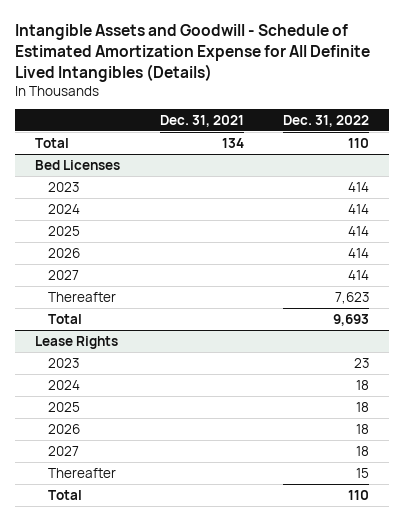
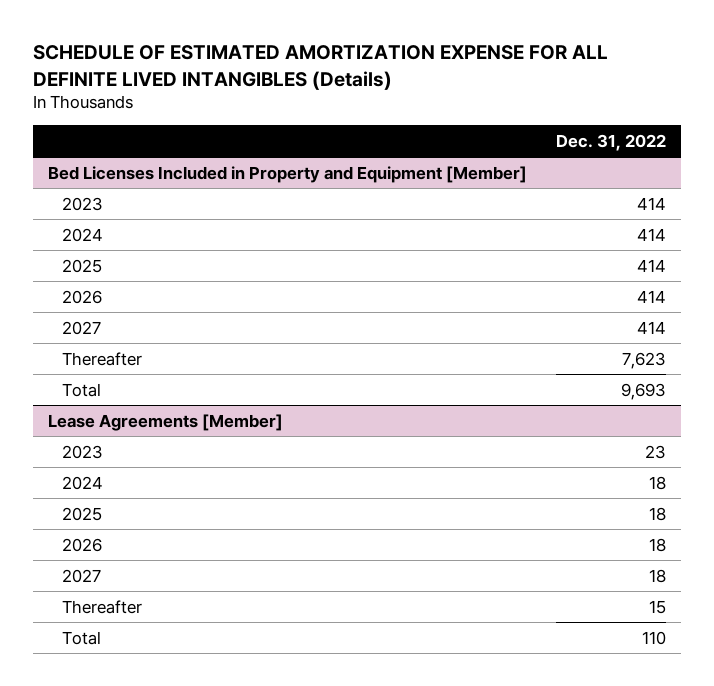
[15,23,371,82] Intangible Assets and Goodwill - Schedule of Estimated Amortization Expense for All Definite Lived Intangibles (Details) -> [33,45,609,90] SCHEDULE OF ESTIMATED AMORTIZATION EXPENSE FOR ALL DEFINITE LIVED INTANGIBLES (Details)
[159,114,244,127] Dec. 31, 2021 -> none
[34,137,69,148] Total -> none
[34,159,120,170] Bed Licenses -> none
none -> [47,165,527,183] Bed Licenses Included in Property and Equipment [Member]
[34,335,118,349] Lease Rights -> [47,413,283,431] Lease Agreements [Member]

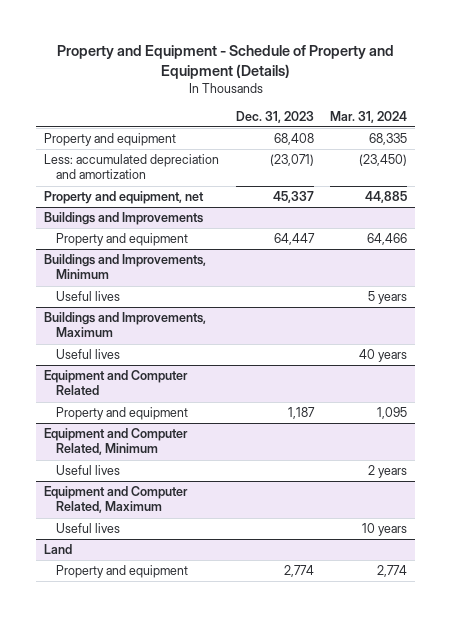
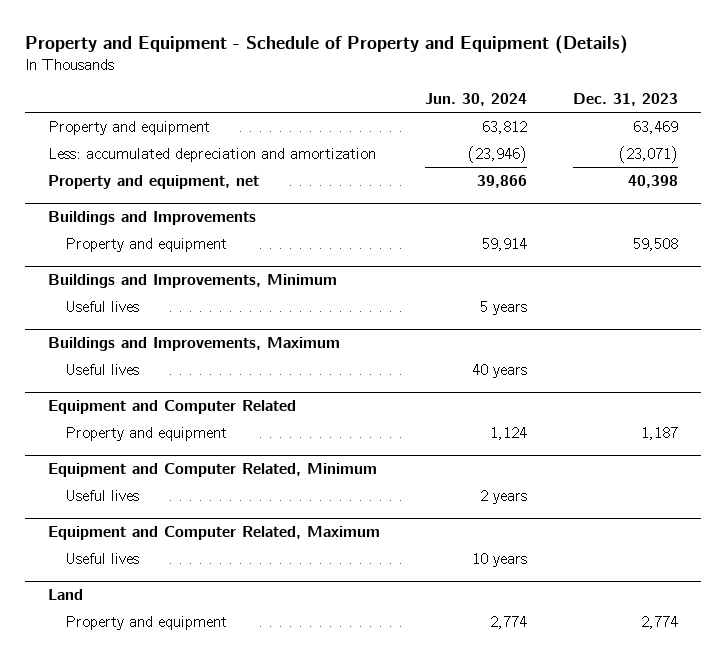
[329,110,407,123] Mar. 31, 2024 -> none
none -> [425,93,528,107] Jun. 30, 2024
[273,133,314,146] 68,408 -> [632,120,678,134] 63,469
[272,191,314,204] 45,337 -> [627,174,678,188] 40,398
[273,233,315,246] 64,447 -> [632,237,678,251] 59,508

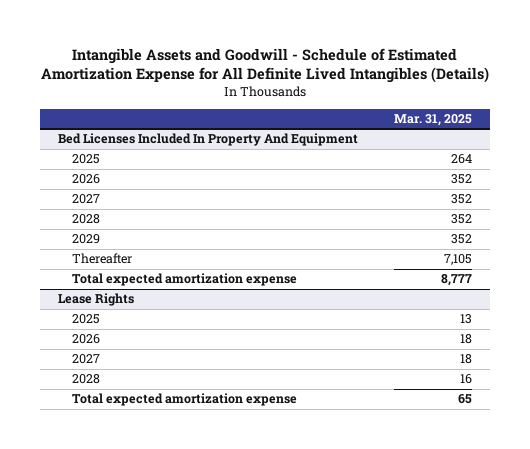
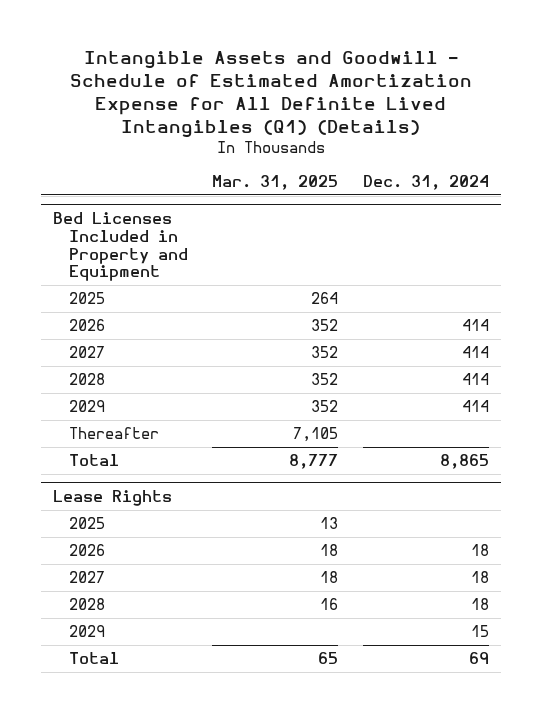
[41,47,490,84] Intangible Assets and Goodwill - Schedule of Estimated Amortization Expense for All Definite Lived Intangibles (Details) -> [69,50,472,139] Intangible Assets and Goodwill - Schedule of Estimated Amortization Expense for All Definite Lived Intangibles (Q1) (Details)
none -> [362,175,489,191] Dec. 31, 2024
[58,133,359,147] Bed Licenses Included In Property And Equipment -> [52,211,188,282] Bed Licenses Included in Property and Equipment
[71,273,297,287] Total expected amortization expense -> [68,453,119,466] Total
none -> [68,624,105,637] 2029
[71,393,297,407] Total expected amortization expense -> [68,651,119,664] Total

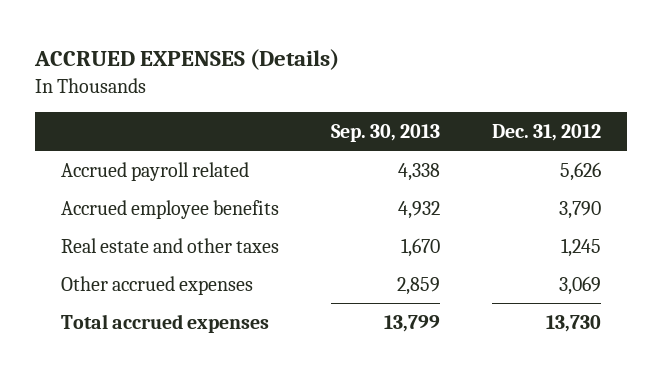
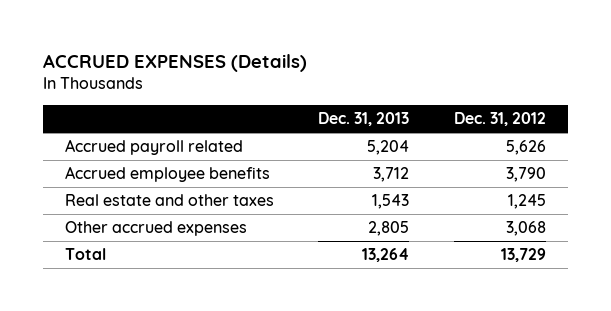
[331,123,441,142] Sep. 30, 2013 -> none
none -> [318,112,410,127] Dec. 31, 2013
[559,275,602,295] 3,069 -> [505,221,546,237] 3,068
[61,313,270,333] Total accrued expenses -> [65,248,107,261] Total
[546,314,602,332] 13,730 -> [500,248,546,263] 13,729

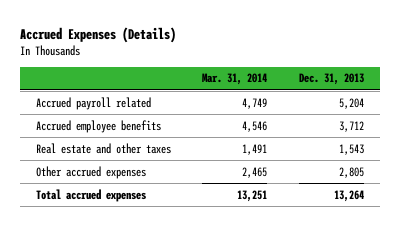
[42,53,307,72] ACCRUED EXPENSES (Details) -> [20,26,177,43] Accrued Expenses (Details)
[453,112,546,127] Dec. 31, 2012 -> none
none -> [202,73,268,86] Mar. 31, 2014
[65,248,107,261] Total -> [35,188,146,202] Total accrued expenses

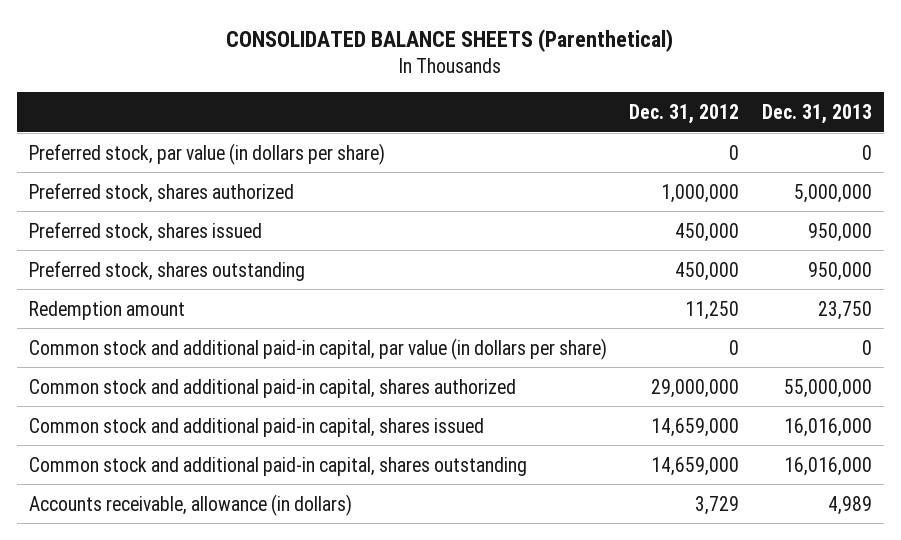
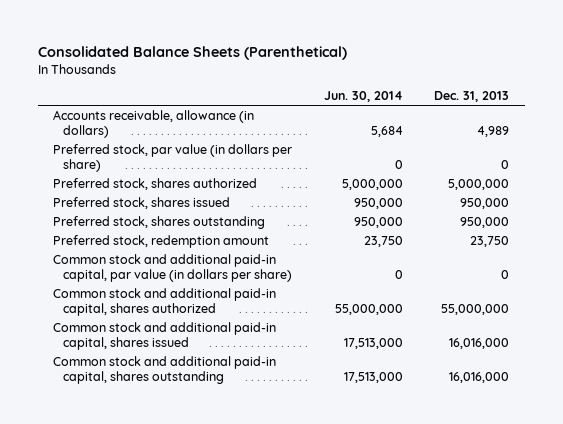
[226,29,674,53] CONSOLIDATED BALANCE SHEETS (Parenthetical) -> [37,45,347,60] Consolidated Balance Sheets (Parenthetical)
[629,103,740,124] Dec. 31, 2012 -> none
none -> [323,91,403,103] Jun. 30, 2014
[28,493,352,516] Accounts receivable, allowance (in dollars) -> [53,109,255,139] Accounts receivable, allowance (in dollars)
[28,300,185,320] Redemption amount -> [53,234,270,248] Preferred stock, redemption amount

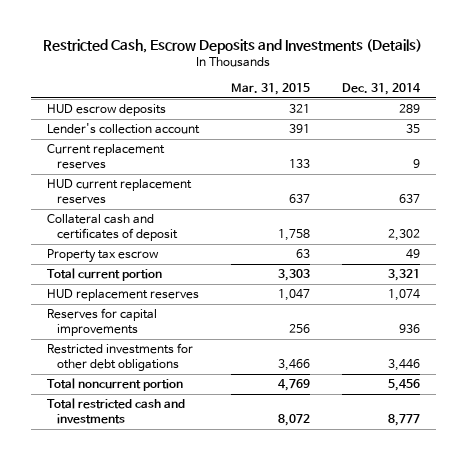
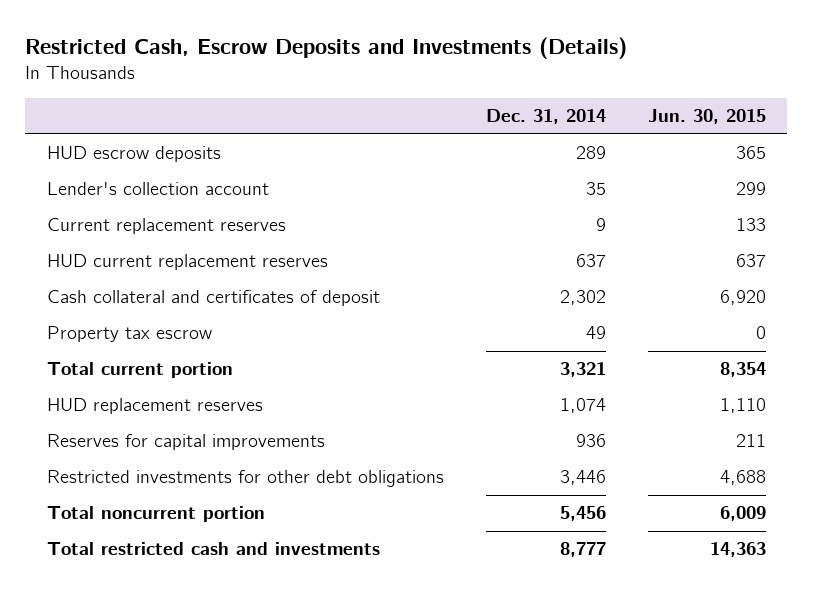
[230,83,310,96] Mar. 31, 2015 -> none
none -> [648,109,767,125] Jun. 30, 2015
[46,214,179,242] Collateral cash and certificates of deposit -> [46,290,380,307] Cash collateral and certificates of deposit

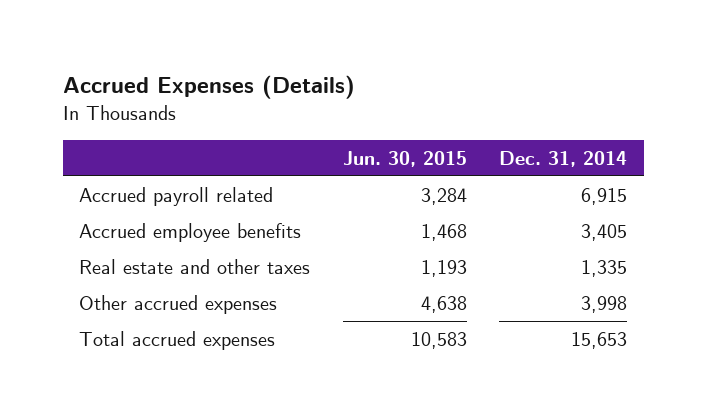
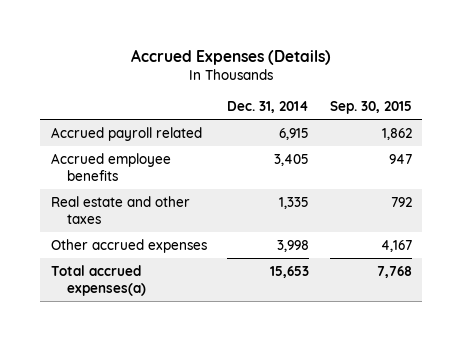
[342,150,467,167] Jun. 30, 2015 -> none
none -> [329,101,412,115] Sep. 30, 2015
[78,330,275,350] Total accrued expenses -> [50,264,146,296] Total accrued expenses(a)

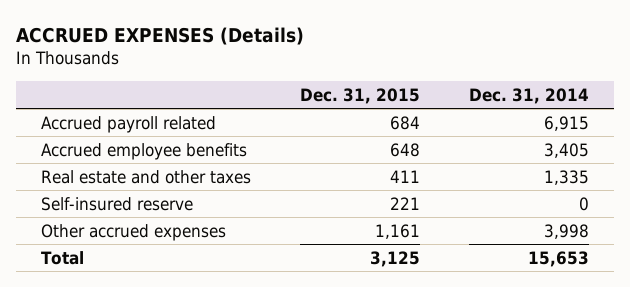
[131,48,332,65] Accrued Expenses (Details) -> [16,27,305,46] ACCRUED EXPENSES (Details)
[329,101,412,115] Sep. 30, 2015 -> none
none -> [300,87,421,104] Dec. 31, 2015
none -> [40,196,193,211] Self-insured reserve
[50,264,146,296] Total accrued expenses(a) -> [40,250,84,265] Total

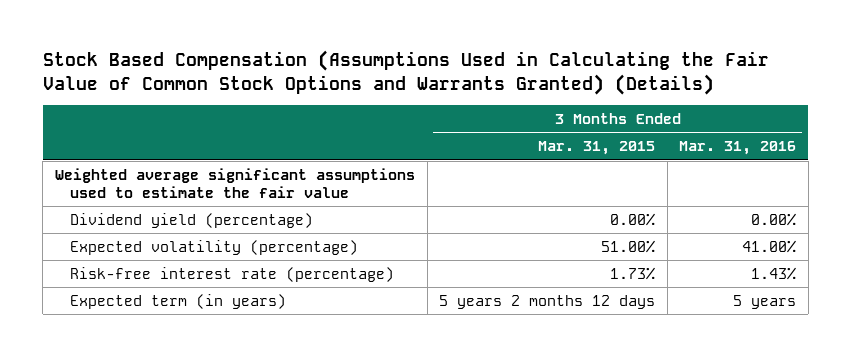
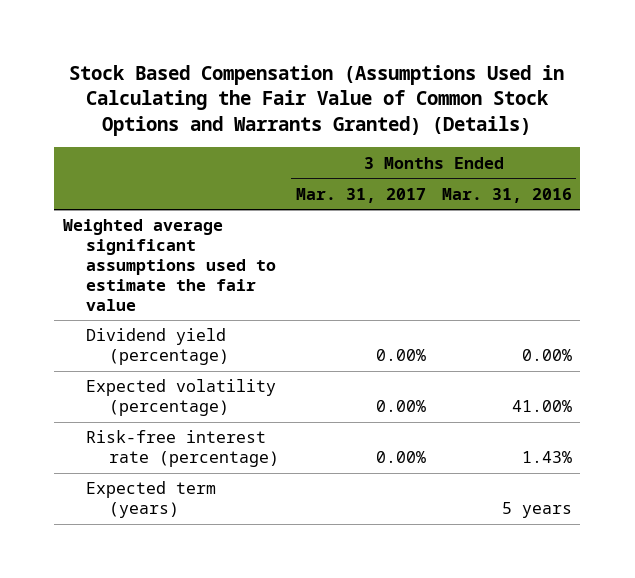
[538,141,656,156] Mar. 31, 2015 -> none
none -> [295,187,426,203] Mar. 31, 2017
[70,293,287,309] Expected term (in years) -> [85,481,216,519] Expected term (years)

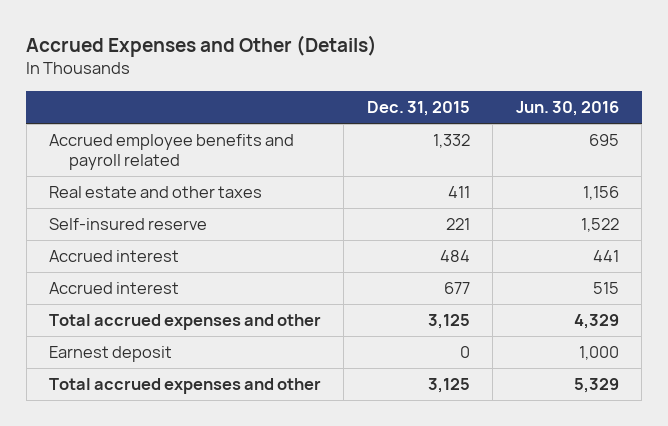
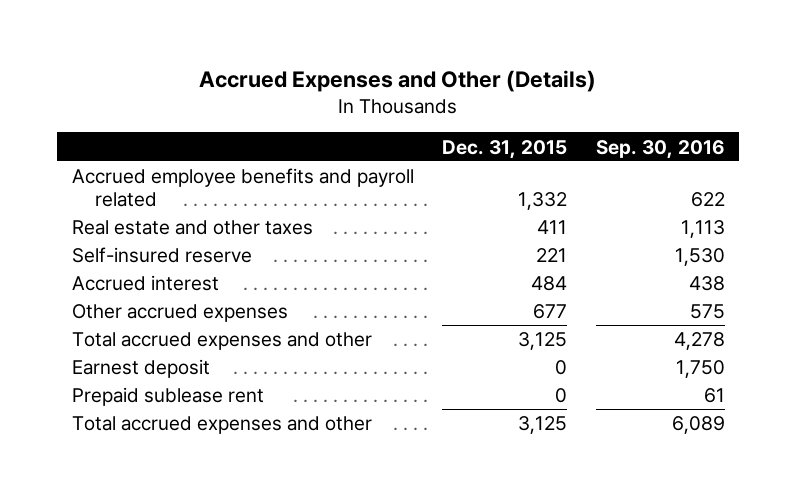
[515,101,619,117] Jun. 30, 2016 -> none
none -> [595,139,725,159] Sep. 30, 2016
[48,282,179,295] Accrued interest -> [71,304,288,323] Other accrued expenses
none -> [71,387,264,407] Prepaid sublease rent

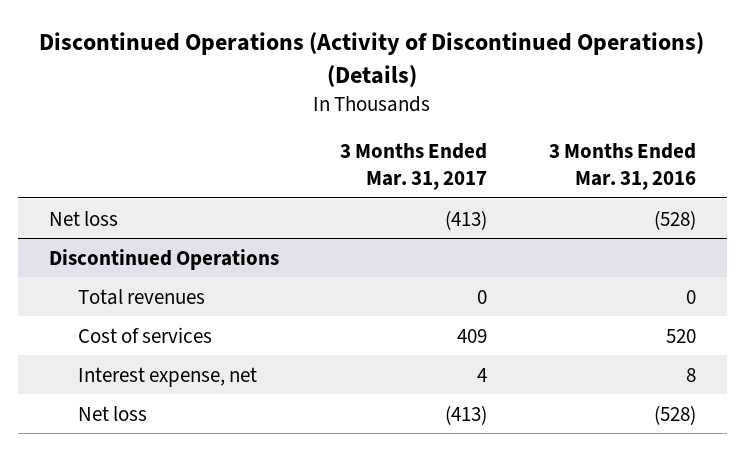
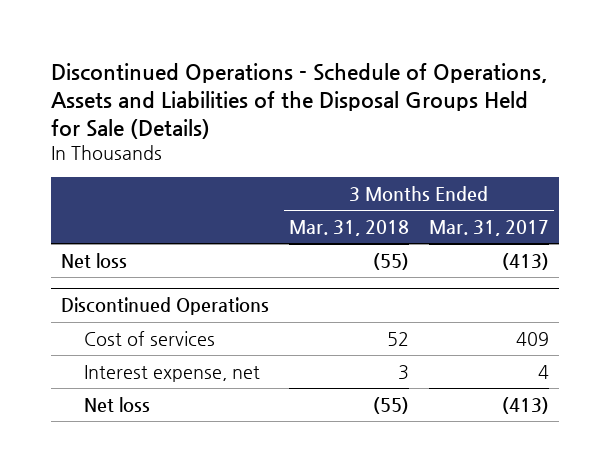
[39,32,705,87] Discontinued Operations (Activity of Discontinued Operations) (Details) -> [50,62,547,139] Discontinued Operations - Schedule of Operations, Assets and Liabilities of the Disposal Groups Held for Sale (Details)
[548,143,696,190] 3 Months Ended Mar. 31, 2016 -> none
none -> [288,220,409,237] Mar. 31, 2018
[77,288,205,305] Total revenues -> none

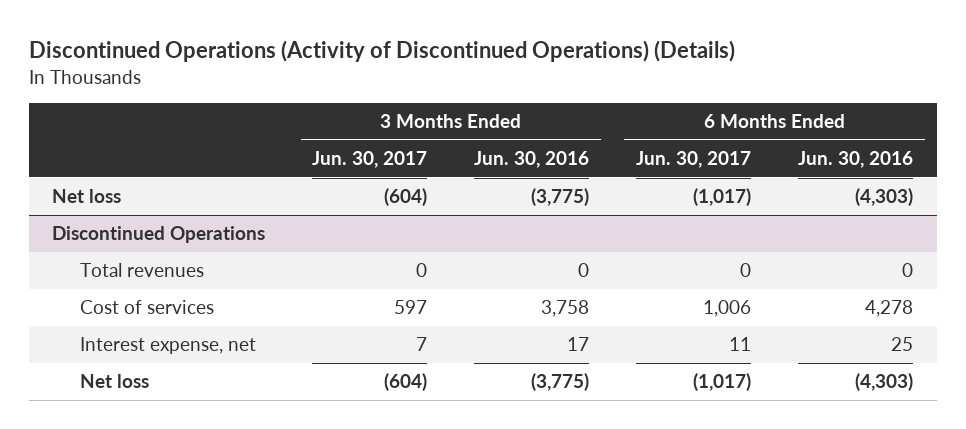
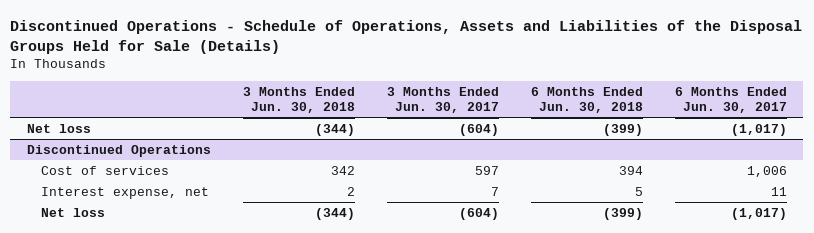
[29,40,736,63] Discontinued Operations (Activity of Discontinued Operations) (Details) -> [10,19,803,54] Discontinued Operations - Schedule of Operations, Assets and Liabilities of the Disposal Groups Held for Sale (Details)
[474,151,590,169] Jun. 30, 2016 -> none
[798,151,914,169] Jun. 30, 2016 -> none
none -> [242,86,355,114] 3 Months Ended Jun. 30, 2018
none -> [530,86,643,114] 6 Months Ended Jun. 30, 2018
[80,263,205,278] Total revenues -> none

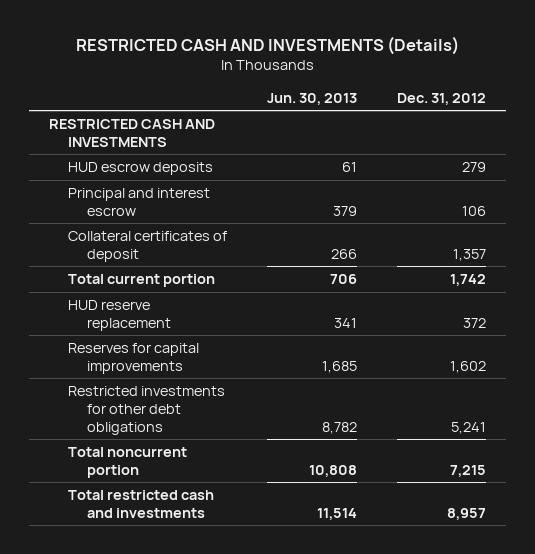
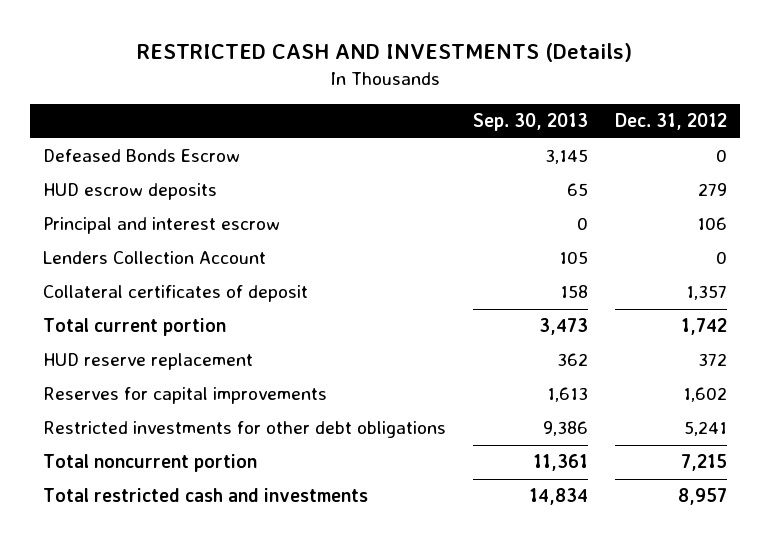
[267,92,358,105] Jun. 30, 2013 -> none
none -> [473,113,589,132] Sep. 30, 2013
[48,119,215,147] RESTRICTED CASH AND INVESTMENTS -> none
none -> [43,149,241,163] Defeased Bonds Escrow
none -> [43,251,267,265] Lenders Collection Account

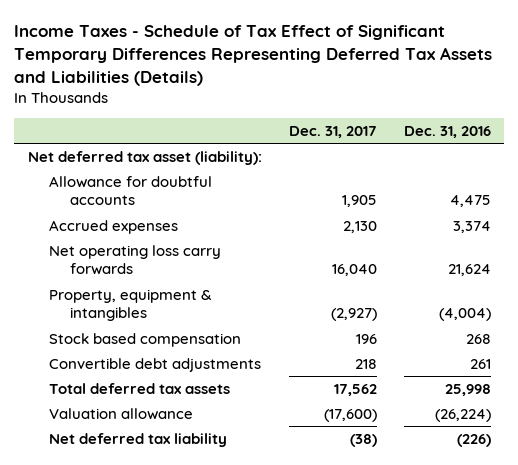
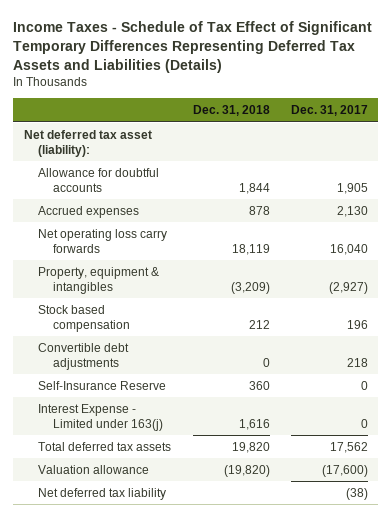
[403,125,491,138] Dec. 31, 2016 -> none
none -> [192,104,270,116] Dec. 31, 2018
none -> [38,380,167,390] Self-Insurance Reserve
none -> [38,403,164,431] Interest Expense - Limited under 163(j)

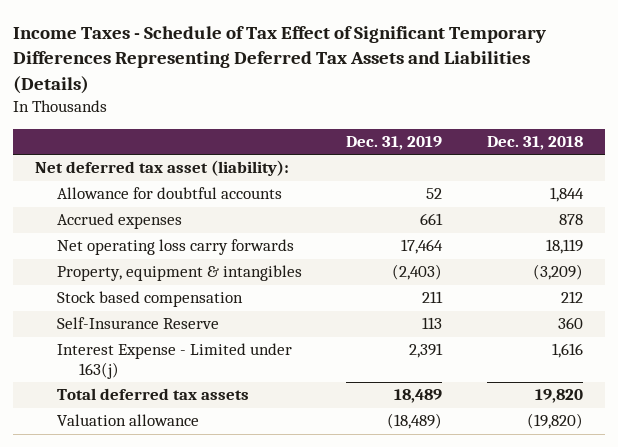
[290,104,368,116] Dec. 31, 2017 -> none
none -> [346,136,443,151] Dec. 31, 2019
[38,342,130,370] Convertible debt adjustments -> none
[38,487,167,500] Net deferred tax liability -> none

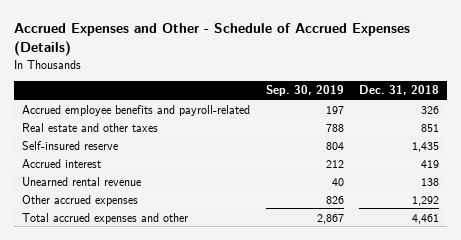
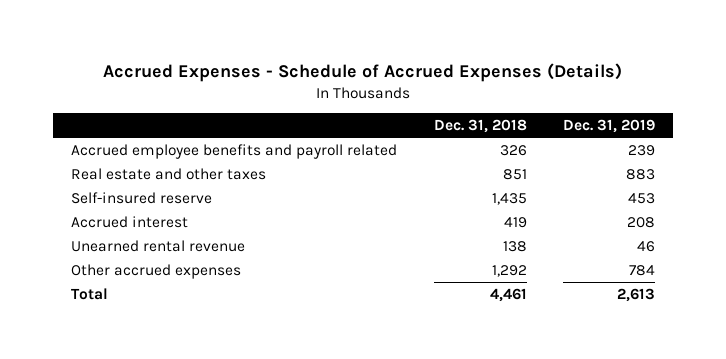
[14,23,411,57] Accrued Expenses and Other - Schedule of Accrued Expenses (Details) -> [103,62,623,82] Accrued Expenses - Schedule of Accrued Expenses (Details)
[265,85,344,97] Sep. 30, 2019 -> none
none -> [563,119,656,134] Dec. 31, 2019
[21,104,250,116] Accrued employee benefits and payroll-related -> [71,143,398,159] Accrued employee benefits and payroll related
[21,212,188,224] Total accrued expenses and other -> [71,287,109,300] Total

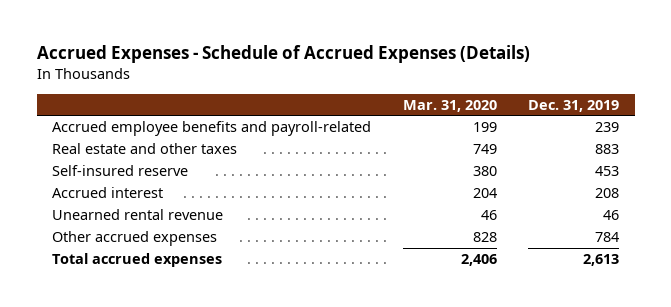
[433,119,527,134] Dec. 31, 2018 -> none
none -> [402,99,497,112] Mar. 31, 2020
[71,143,398,159] Accrued employee benefits and payroll related -> [52,121,372,137] Accrued employee benefits and payroll-related
[71,287,109,300] Total -> [52,253,223,268] Total accrued expenses

